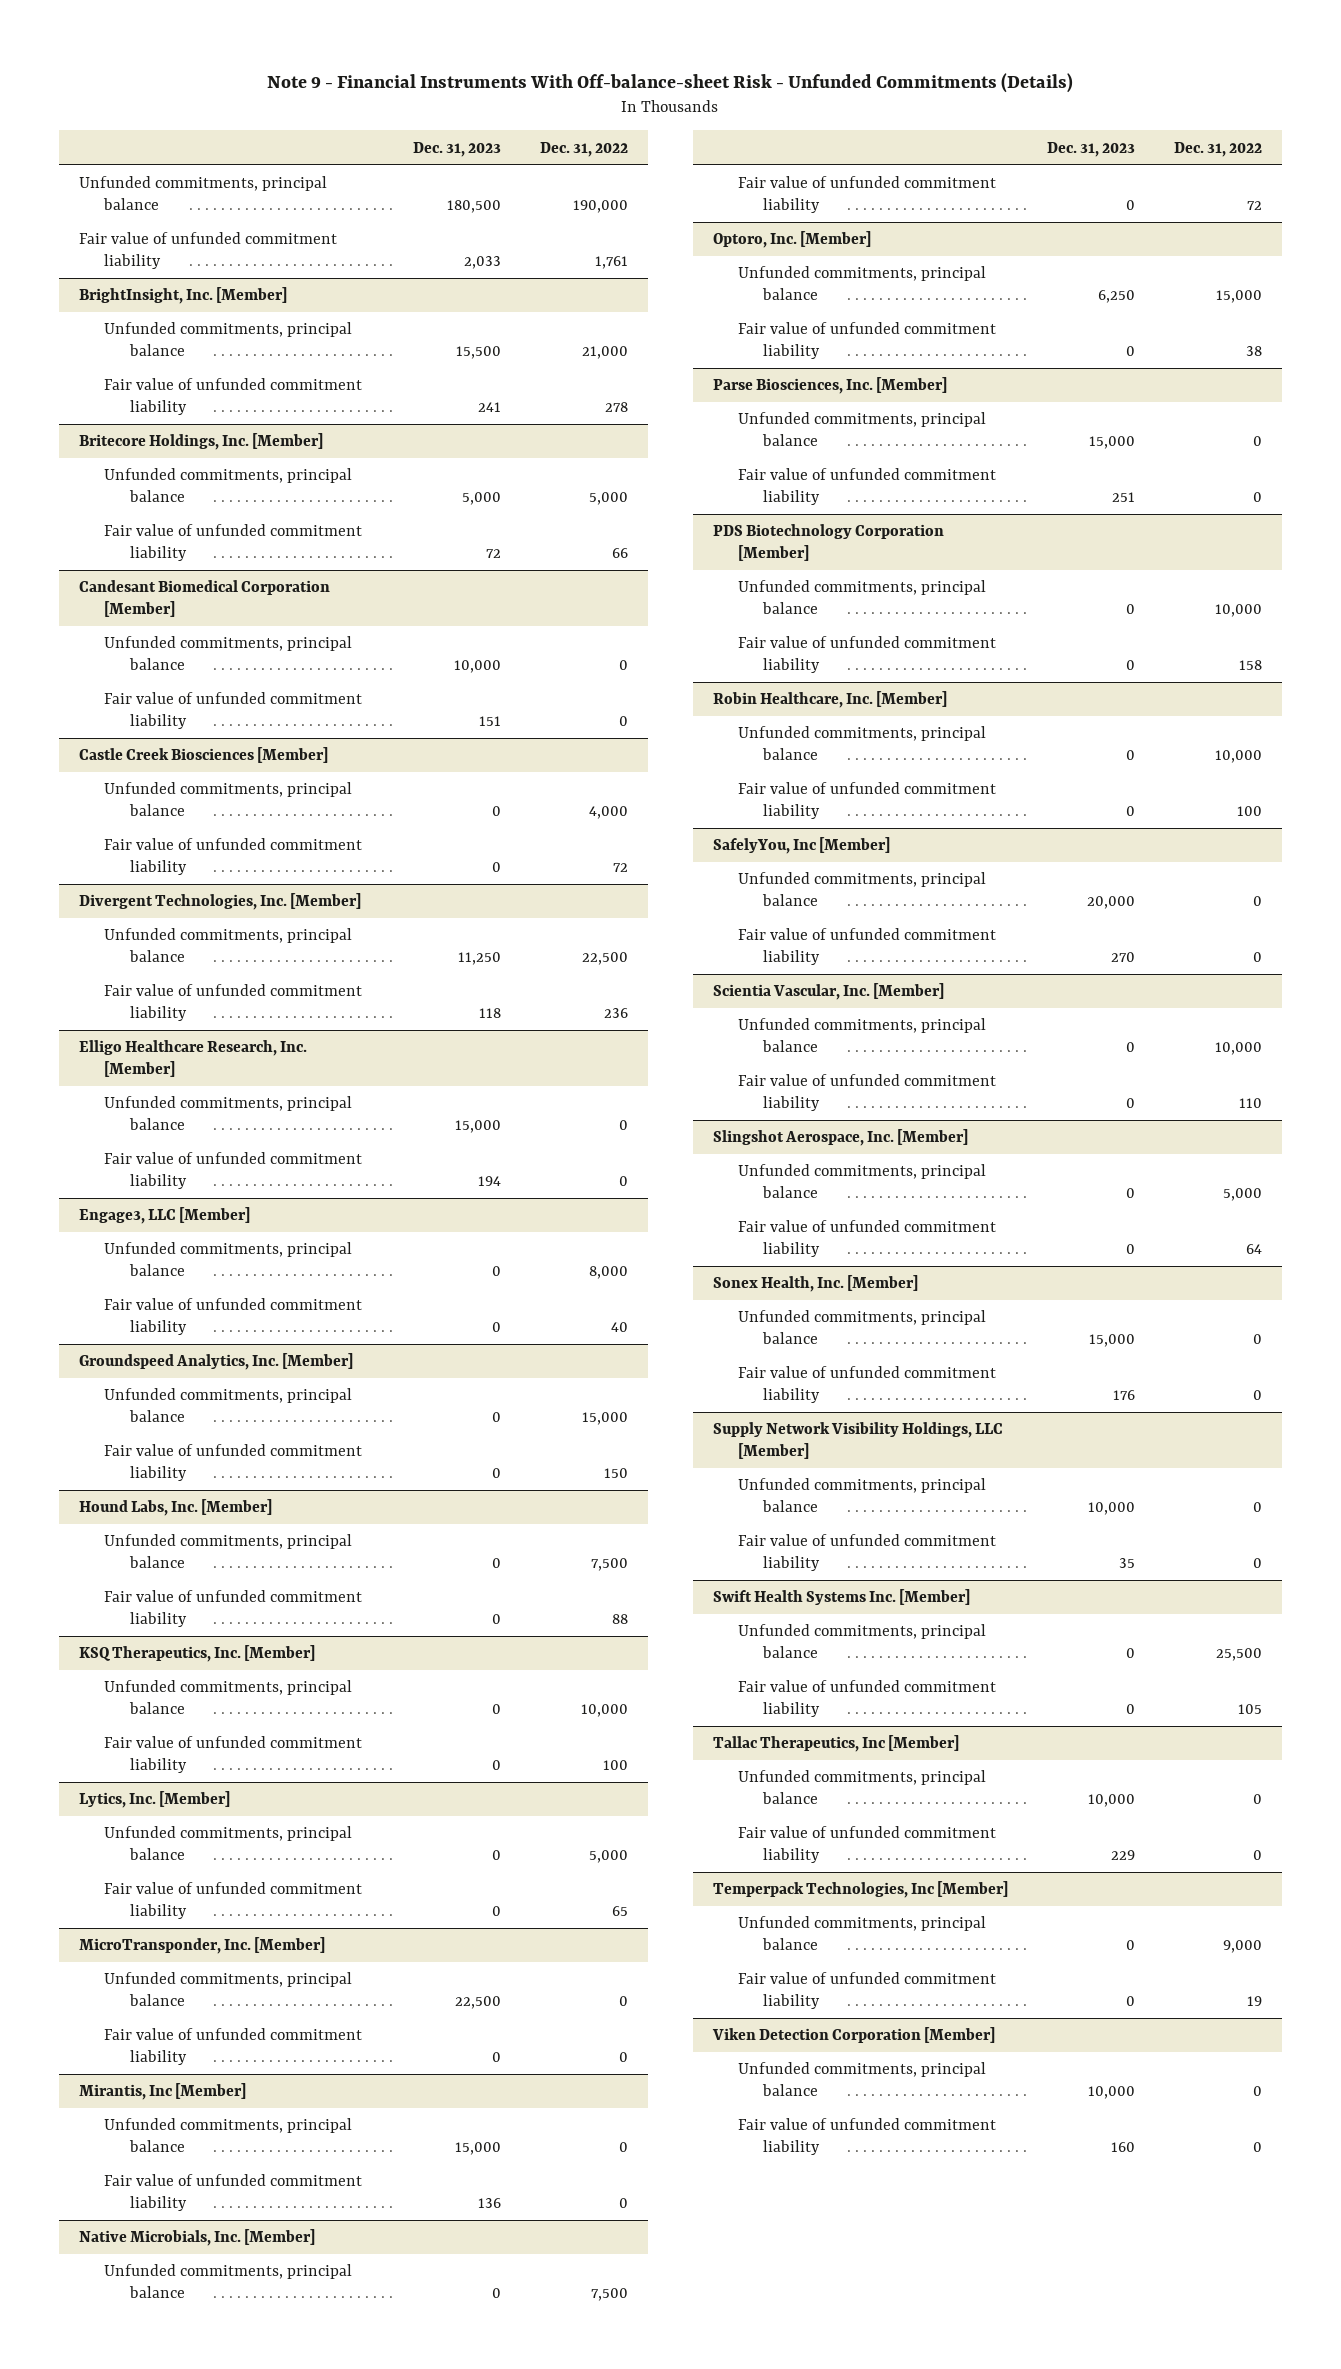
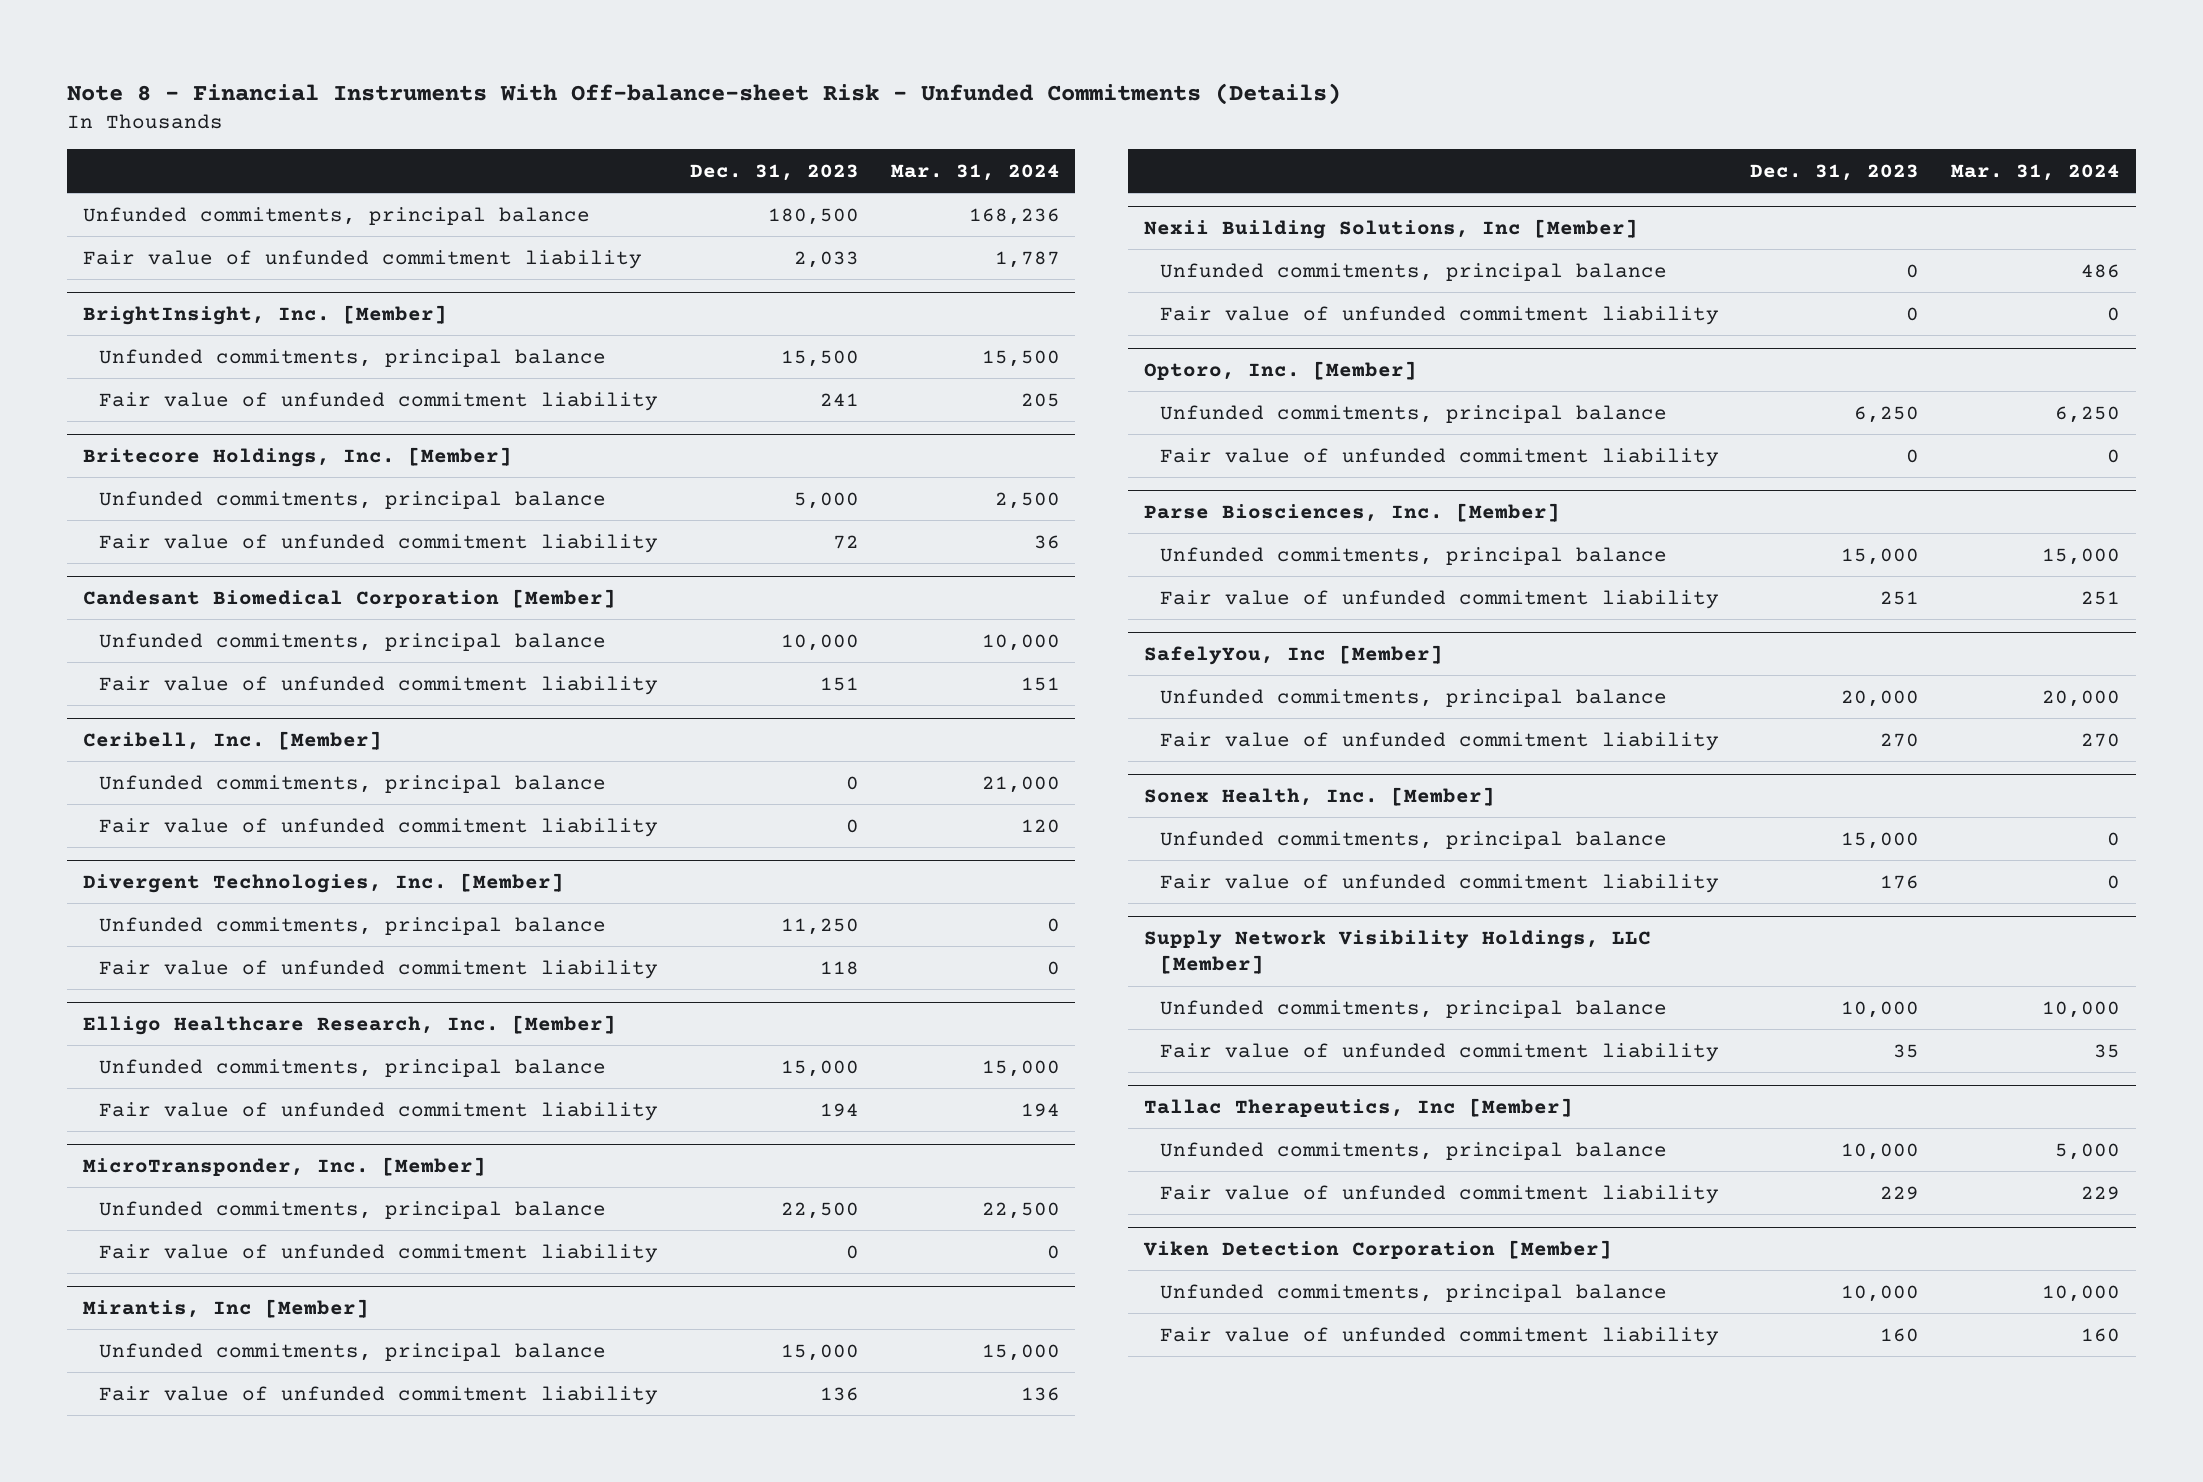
[267,72,1074,93] Note 9 - Financial Instruments With Off-balance-sheet Risk - Unfunded Commitments (Details) -> [67,83,1342,106] Note 8 - Financial Instruments With Off-balance-sheet Risk - Unfunded Commitments (Details)
[540,141,629,157] Dec. 31, 2022 -> none
none -> [890,163,1060,181] Mar. 31, 2024
[78,747,328,764] Castle Creek Biosciences [Member] -> none
none -> [83,730,383,750] Ceribell, Inc. [Member]
[78,1207,250,1225] Engage3, LLC [Member] -> none
[104,1242,353,1277] Unfunded commitments, principal balance -> none
[104,1298,363,1336] Fair value of unfunded commitment liability -> none
[78,1353,353,1371] Groundspeed Analytics, Inc. [Member] -> none
[104,1388,353,1423] Unfunded commitments, principal balance -> none
[104,1444,363,1482] Fair value of unfunded commitment liability -> none
[78,1499,272,1517] Hound Labs, Inc. [Member] -> none
[104,1534,353,1569] Unfunded commitments, principal balance -> none
[104,1590,363,1628] Fair value of unfunded commitment liability -> none
[78,1645,315,1663] KSQ Therapeutics, Inc. [Member] -> none
[104,1680,353,1715] Unfunded commitments, principal balance -> none
[104,1736,363,1774] Fair value of unfunded commitment liability -> none
[78,1791,230,1809] Lytics, Inc. [Member] -> none
[104,1826,353,1861] Unfunded commitments, principal balance -> none
[104,1882,363,1920] Fair value of unfunded commitment liability -> none
[78,2229,315,2247] Native Microbials, Inc. [Member] -> none
none -> [1143,218,1638,239] Nexii Building Solutions, Inc [Member]
[712,524,944,562] PDS Biotechnology Corporation [Member] -> none
[738,580,987,615] Unfunded commitments, principal balance -> none
[738,636,997,674] Fair value of unfunded commitment liability -> none
[712,691,947,709] Robin Healthcare, Inc. [Member] -> none
[738,726,987,761] Unfunded commitments, principal balance -> none
[738,782,997,820] Fair value of unfunded commitment liability -> none
[712,983,944,1001] Scientia Vascular, Inc. [Member] -> none
[738,1018,987,1053] Unfunded commitments, principal balance -> none
[738,1074,997,1112] Fair value of unfunded commitment liability -> none
[712,1129,968,1147] Slingshot Aerospace, Inc. [Member] -> none
[738,1164,987,1199] Unfunded commitments, principal balance -> none
[738,1220,997,1258] Fair value of unfunded commitment liability -> none
[712,1589,970,1606] Swift Health Systems Inc. [Member] -> none
[738,1624,987,1659] Unfunded commitments, principal balance -> none
[738,1680,997,1718] Fair value of unfunded commitment liability -> none
[712,1881,1008,1899] Temperpack Technologies, Inc [Member] -> none
[738,1916,987,1951] Unfunded commitments, principal balance -> none
[738,1972,997,2010] Fair value of unfunded commitment liability -> none

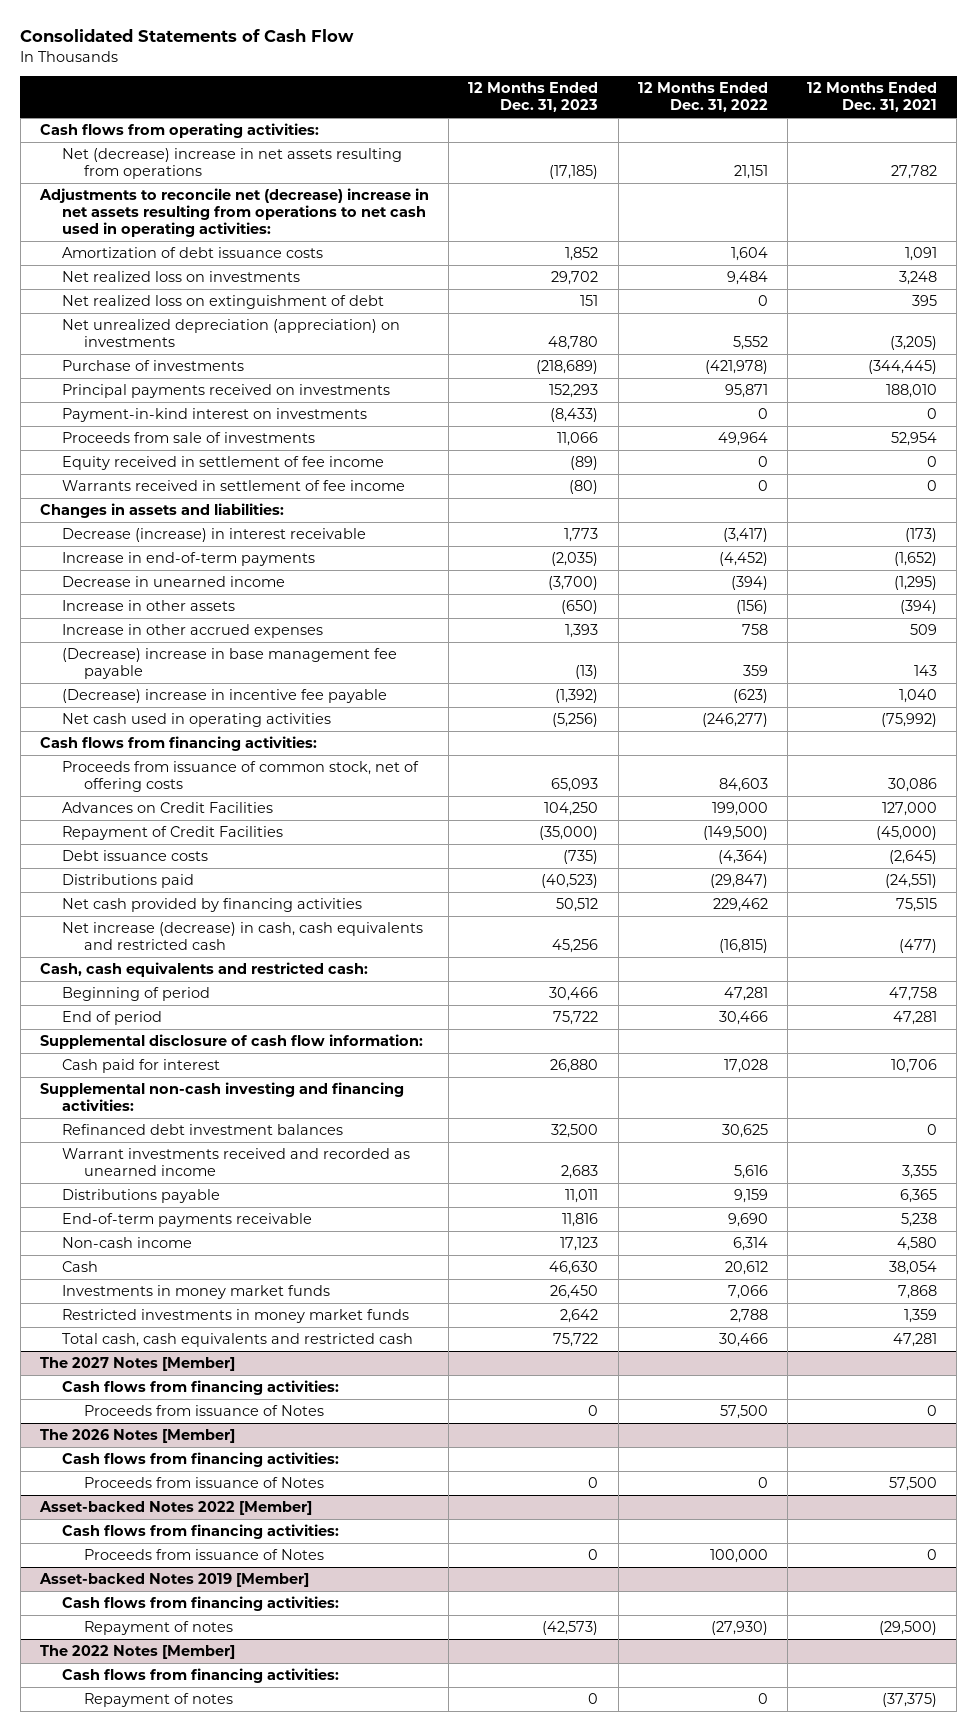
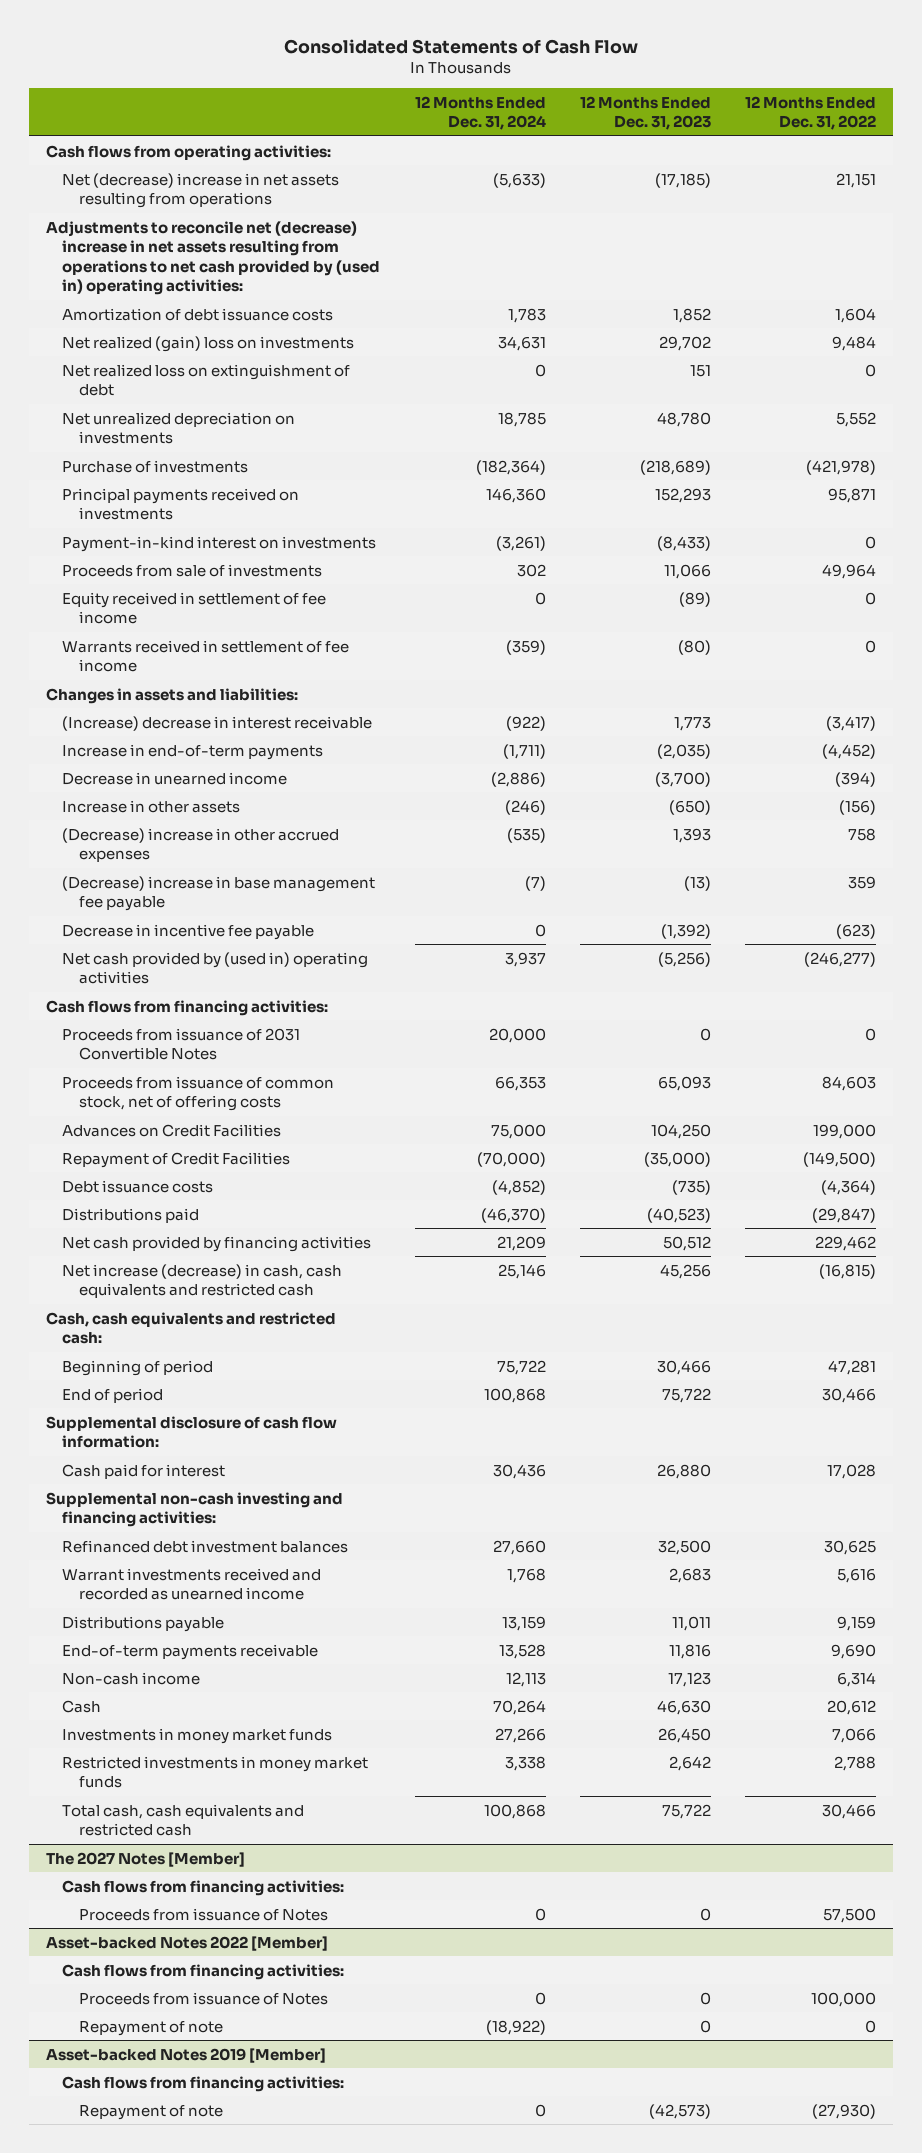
[807,81,938,113] 12 Months Ended Dec. 31, 2021 -> none
none -> [414,95,546,130] 12 Months Ended Dec. 31, 2024
[38,188,429,238] Adjustments to reconcile net (decrease) increase in net assets resulting from operations to net cash used in operating activities: -> [46,220,381,295] Adjustments to reconcile net (decrease) increase in net assets resulting from operations to net cash provided by (used in) operating activities:
[62,271,301,283] Net realized loss on investments -> [62,335,355,352] Net realized (gain) loss on investments
[62,319,401,348] Net unrealized depreciation (appreciation) on investments -> [62,411,296,445] Net unrealized depreciation on investments
[62,528,367,543] Decrease (increase) in interest receivable -> [62,715,373,731] (Increase) decrease in interest receivable
[62,624,324,639] Increase in other accrued expenses -> [62,827,340,863] (Decrease) increase in other accrued expenses
[62,689,388,704] (Decrease) increase in incentive fee payable -> [62,923,315,940] Decrease in incentive fee payable
[62,713,332,728] Net cash used in operating activities -> [62,951,369,985] Net cash provided by (used in) operating activities
none -> [62,1027,301,1061] Proceeds from issuance of 2031 Convertible Notes
[39,1429,235,1444] The 2026 Notes [Member] -> none
[62,1452,340,1468] Cash flows from financing activities: -> none
[84,1477,325,1489] Proceeds from issuance of Notes -> none
none -> [78,2020,223,2036] Repayment of note
[39,1645,235,1660] The 2022 Notes [Member] -> none
[62,1668,340,1684] Cash flows from financing activities: -> none
[84,1693,234,1708] Repayment of notes -> none
[84,1621,234,1636] Repayment of notes -> [78,2104,223,2120] Repayment of note

